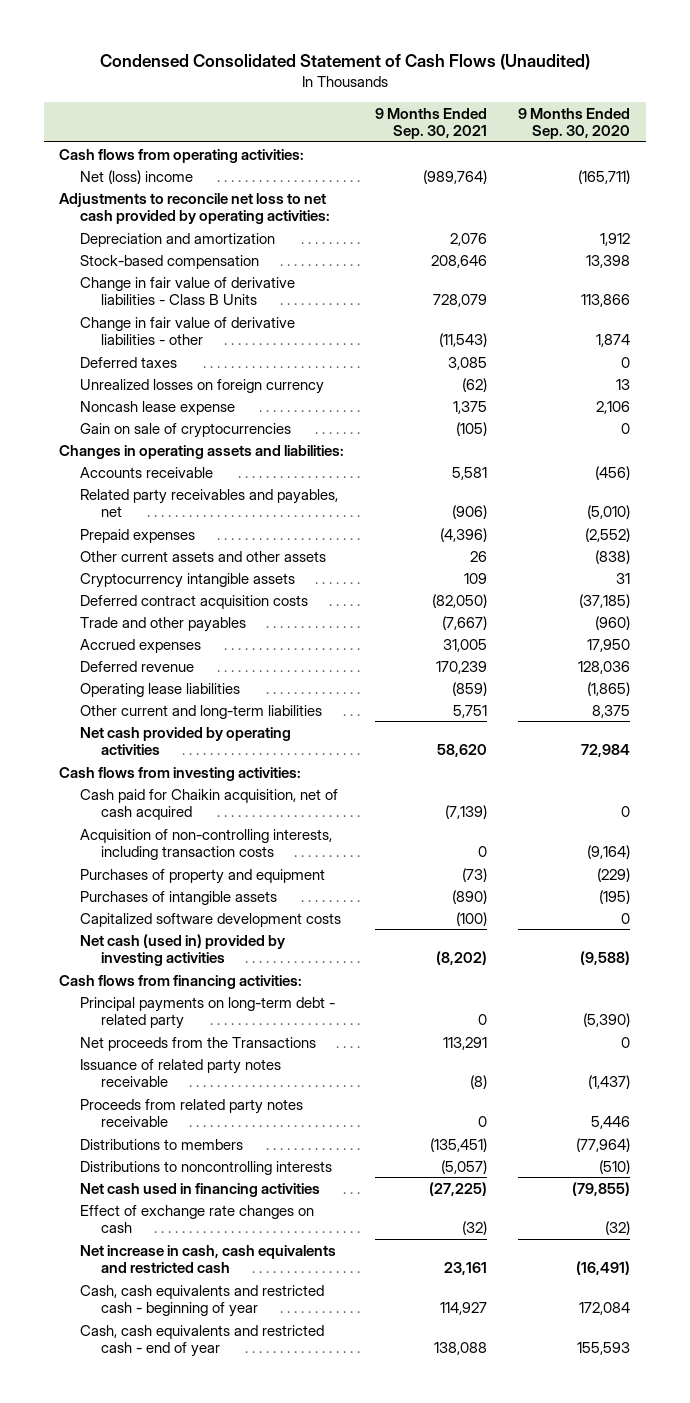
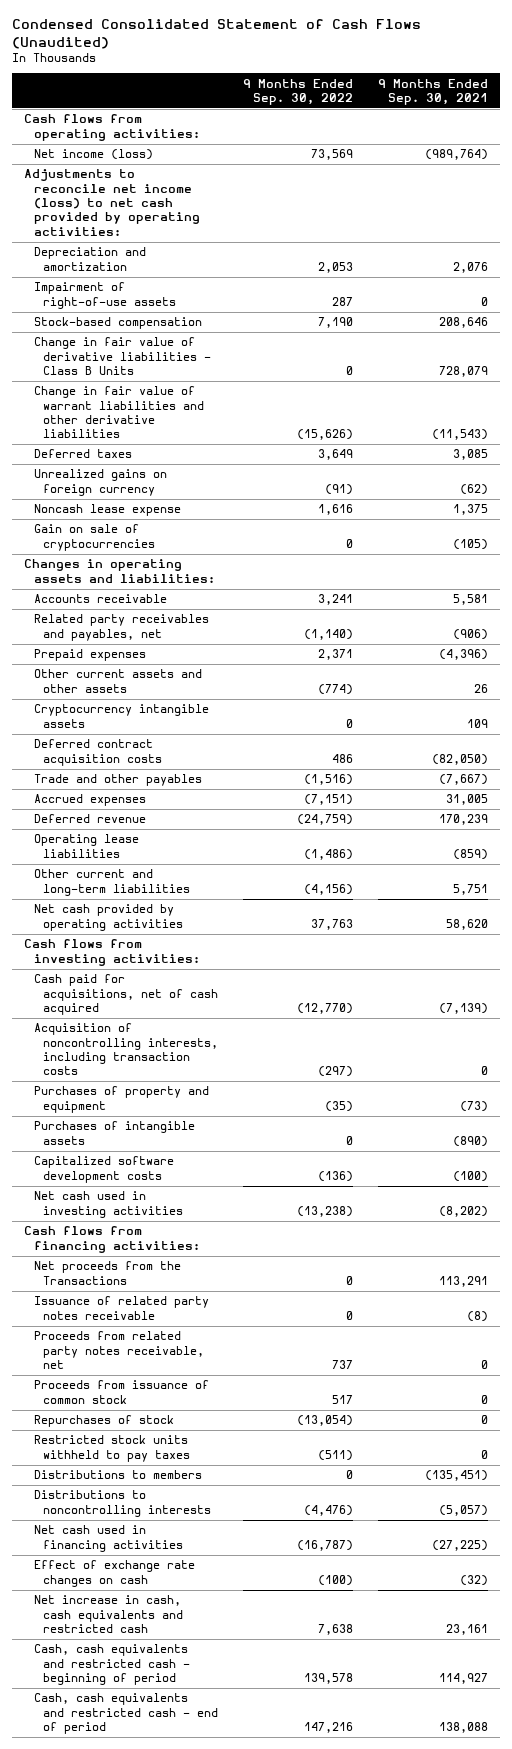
[518,107,631,139] 9 Months Ended Sep. 30, 2020 -> none
none -> [243,78,354,105] 9 Months Ended Sep. 30, 2022
[80,169,194,184] Net (loss) income -> [33,149,153,161] Net income (loss)
[59,192,331,224] Adjustments to reconcile net loss to net cash provided by operating activities: -> [24,169,200,236] Adjustments to reconcile net income (loss) to net cash provided by operating activities:
none -> [33,282,177,309] Impairment of right-of-use assets
[80,316,296,345] Change in fair value of derivative liabilities - other -> [33,386,205,439] Change in fair value of warrant liabilities and other derivative liabilities
[80,378,325,394] Unrealized losses on foreign currency -> [33,469,167,496] Unrealized gains on foreign currency
[80,788,339,820] Cash paid for Chaikin acquisition, net of cash acquired -> [33,974,219,1016] Cash paid for acquisitions, net of cash acquired
[80,828,333,860] Acquisition of non-controlling interests, including transaction costs -> [33,1023,219,1076] Acquisition of noncontrolling interests, including transaction costs
[80,933,286,966] Net cash (used in) provided by investing activities -> [33,1191,184,1218] Net cash used in investing activities
[80,996,336,1029] Principal payments on long-term debt - related party -> none
[80,1098,304,1127] Proceeds from related party notes receivable -> [33,1331,205,1370] Proceeds from related party notes receivable, net
none -> [33,1380,209,1404] Proceeds from issuance of common stock
none -> [33,1415,174,1428] Repurchases of stock
none -> [33,1435,191,1462] Restricted stock units withheld to pay taxes
[80,1284,325,1317] Cash, cash equivalents and restricted cash - beginning of year -> [33,1644,191,1686] Cash, cash equivalents and restricted cash - beginning of period
[80,1324,325,1357] Cash, cash equivalents and restricted cash - end of year -> [33,1693,219,1735] Cash, cash equivalents and restricted cash - end of period

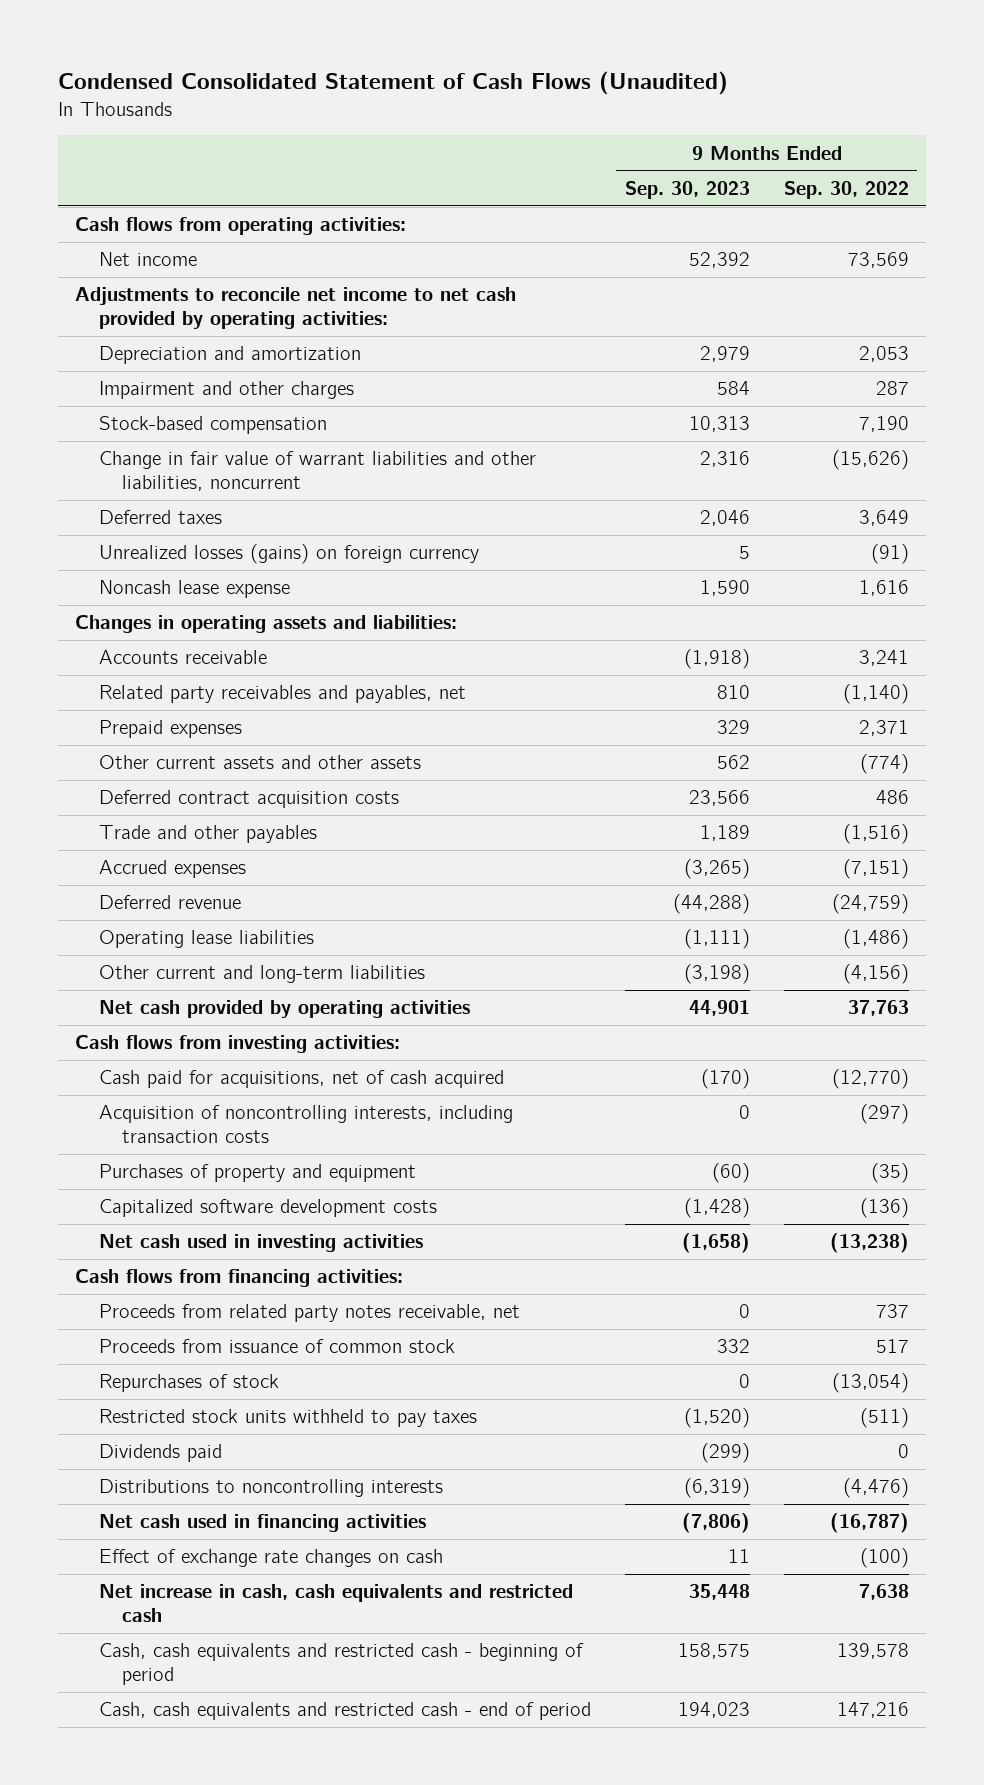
[377,78,488,105] 9 Months Ended Sep. 30, 2021 -> none
none -> [624,181,750,200] Sep. 30, 2023
[33,149,153,161] Net income (loss) -> [98,252,197,267] Net income
[24,169,200,236] Adjustments to reconcile net income (loss) to net cash provided by operating activities: -> [75,287,517,330] Adjustments to reconcile net income to net cash provided by operating activities:
[33,282,177,309] Impairment of right-of-use assets -> [98,381,354,400] Impairment and other charges
[33,337,212,376] Change in fair value of derivative liabilities - Class B Units -> none
[33,386,205,439] Change in fair value of warrant liabilities and other derivative liabilities -> [98,451,536,492] Change in fair value of warrant liabilities and other liabilities, noncurrent
[33,469,167,496] Unrealized gains on foreign currency -> [98,544,479,565] Unrealized losses (gains) on foreign currency
[33,524,156,551] Gain on sale of cryptocurrencies -> none
[33,704,209,728] Cryptocurrency intangible assets -> none
[33,1121,195,1145] Purchases of intangible assets -> none
[33,1261,181,1285] Net proceeds from the Transactions -> none
[33,1296,209,1320] Issuance of related party notes receivable -> none
[33,1470,202,1480] Distributions to members -> none
none -> [98,1444,222,1463] Dividends paid

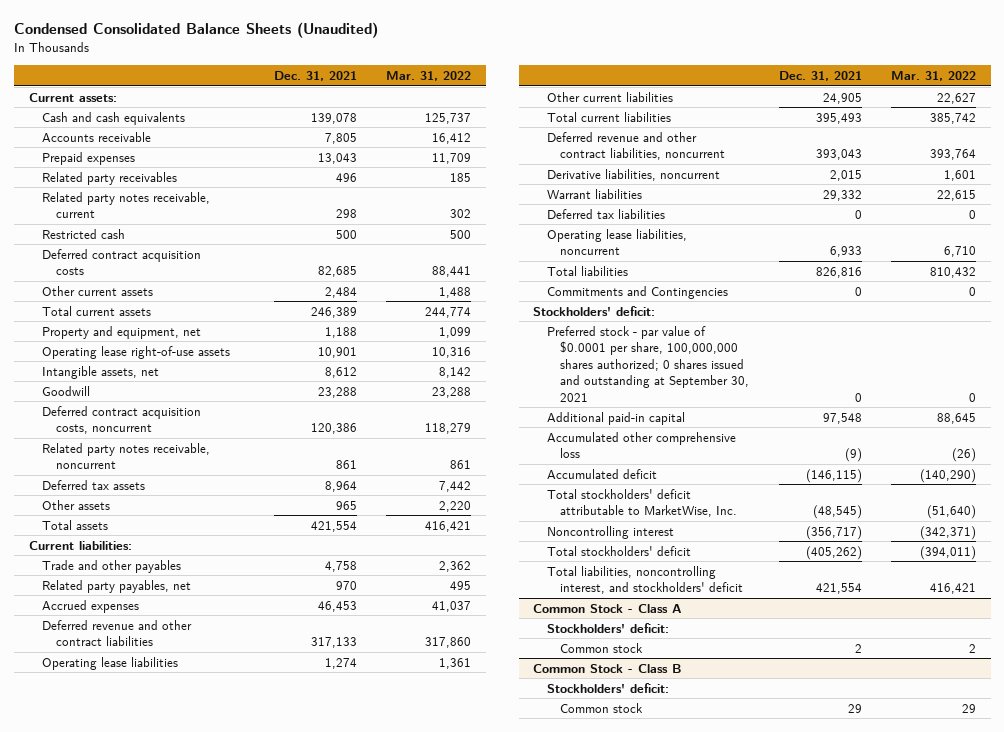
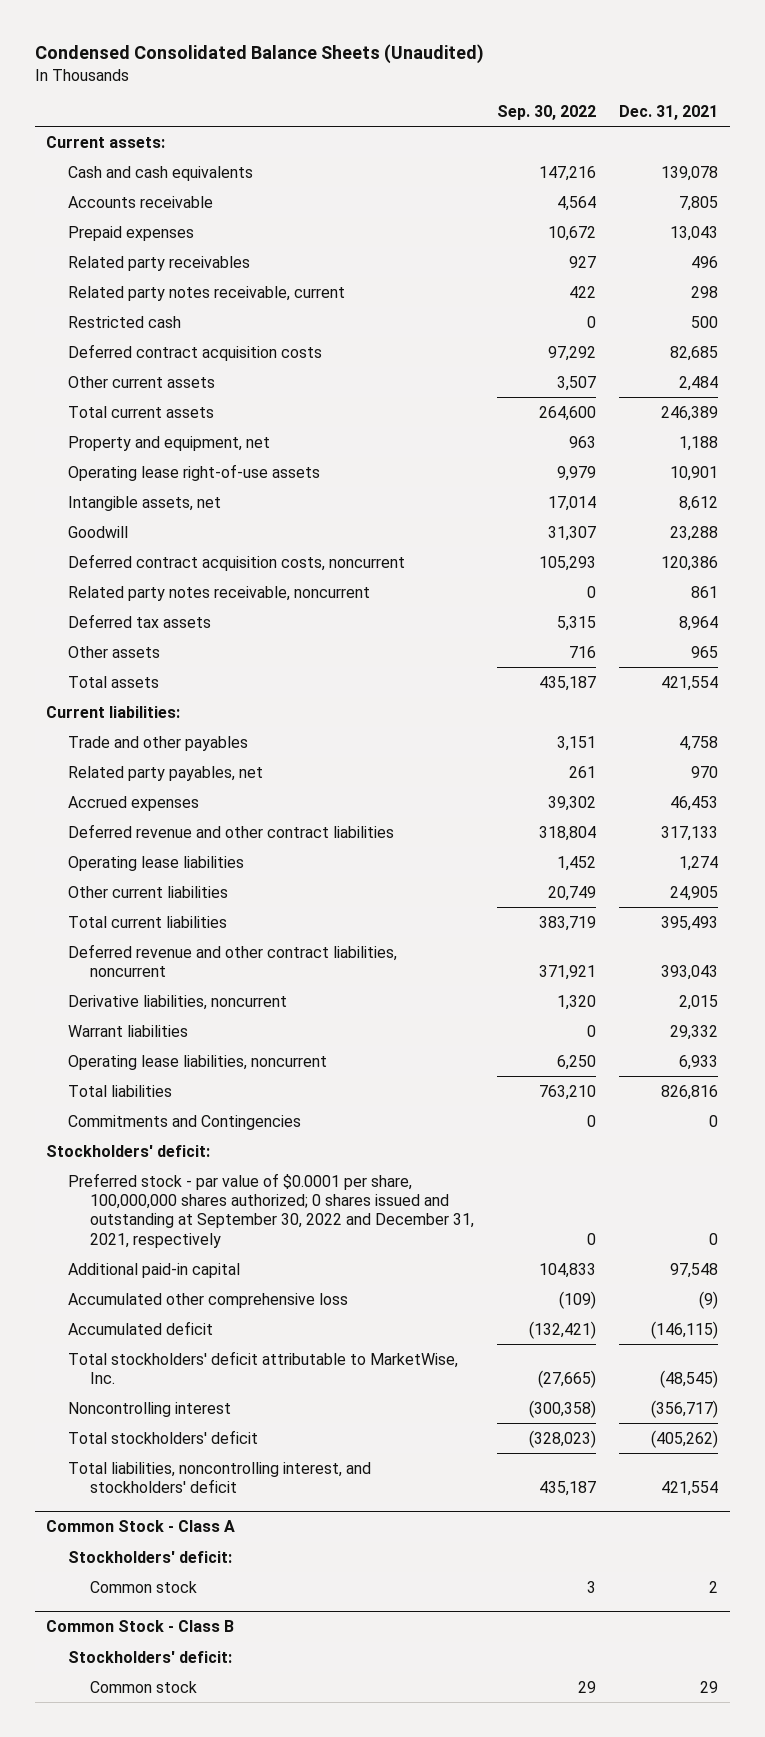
[386,71,472,82] Mar. 31, 2022 -> none
none -> [497,104,597,120] Sep. 30, 2022
[546,208,665,219] Deferred tax liabilities -> none
[546,325,750,402] Preferred stock - par value of $0.0001 per share, 100,000,000 shares authorized; 0 shares issued and outstanding at September 30, 2021 -> [68,1172,475,1248] Preferred stock - par value of $0.0001 per share, 100,000,000 shares authorized; 0 shares issued and outstanding at September 30, 2022 and December 31, 2021, respectively

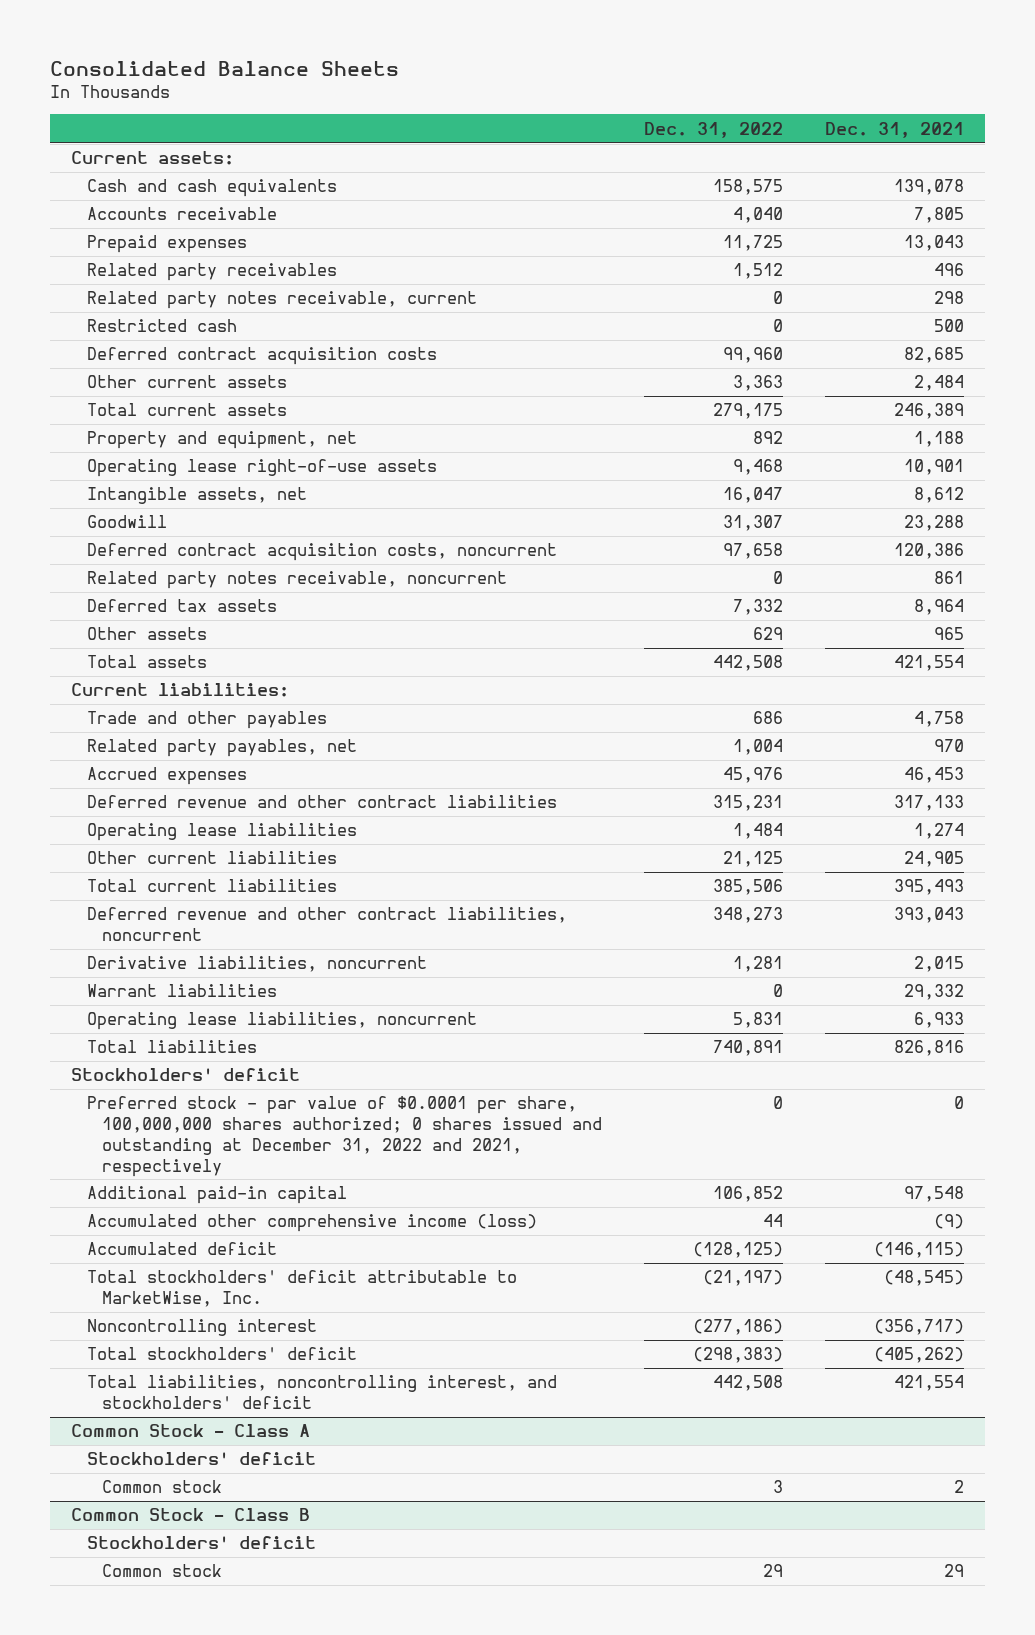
[34,44,484,65] Condensed Consolidated Balance Sheets (Unaudited) -> [49,60,399,76] Consolidated Balance Sheets
[497,104,597,120] Sep. 30, 2022 -> none
none -> [644,121,784,138] Dec. 31, 2022
[68,1114,302,1130] Commitments and Contingencies -> none
[46,1144,211,1157] Stockholders' deficit: -> [70,1068,300,1082] Stockholders' deficit
[68,1172,475,1248] Preferred stock - par value of $0.0001 per share, 100,000,000 shares authorized; 0 shares issued and outstanding at September 30, 2022 and December 31, 2021, respectively -> [86,1096,603,1177] Preferred stock - par value of $0.0001 per share, 100,000,000 shares authorized; 0 shares issued and outstanding at December 31, 2022 and 2021, respectively
[68,1292,349,1308] Accumulated other comprehensive loss -> [86,1214,537,1233] Accumulated other comprehensive income (loss)
[68,1550,233,1563] Stockholders' deficit: -> [86,1452,316,1466] Stockholders' deficit
[68,1650,233,1663] Stockholders' deficit: -> [86,1536,316,1550] Stockholders' deficit

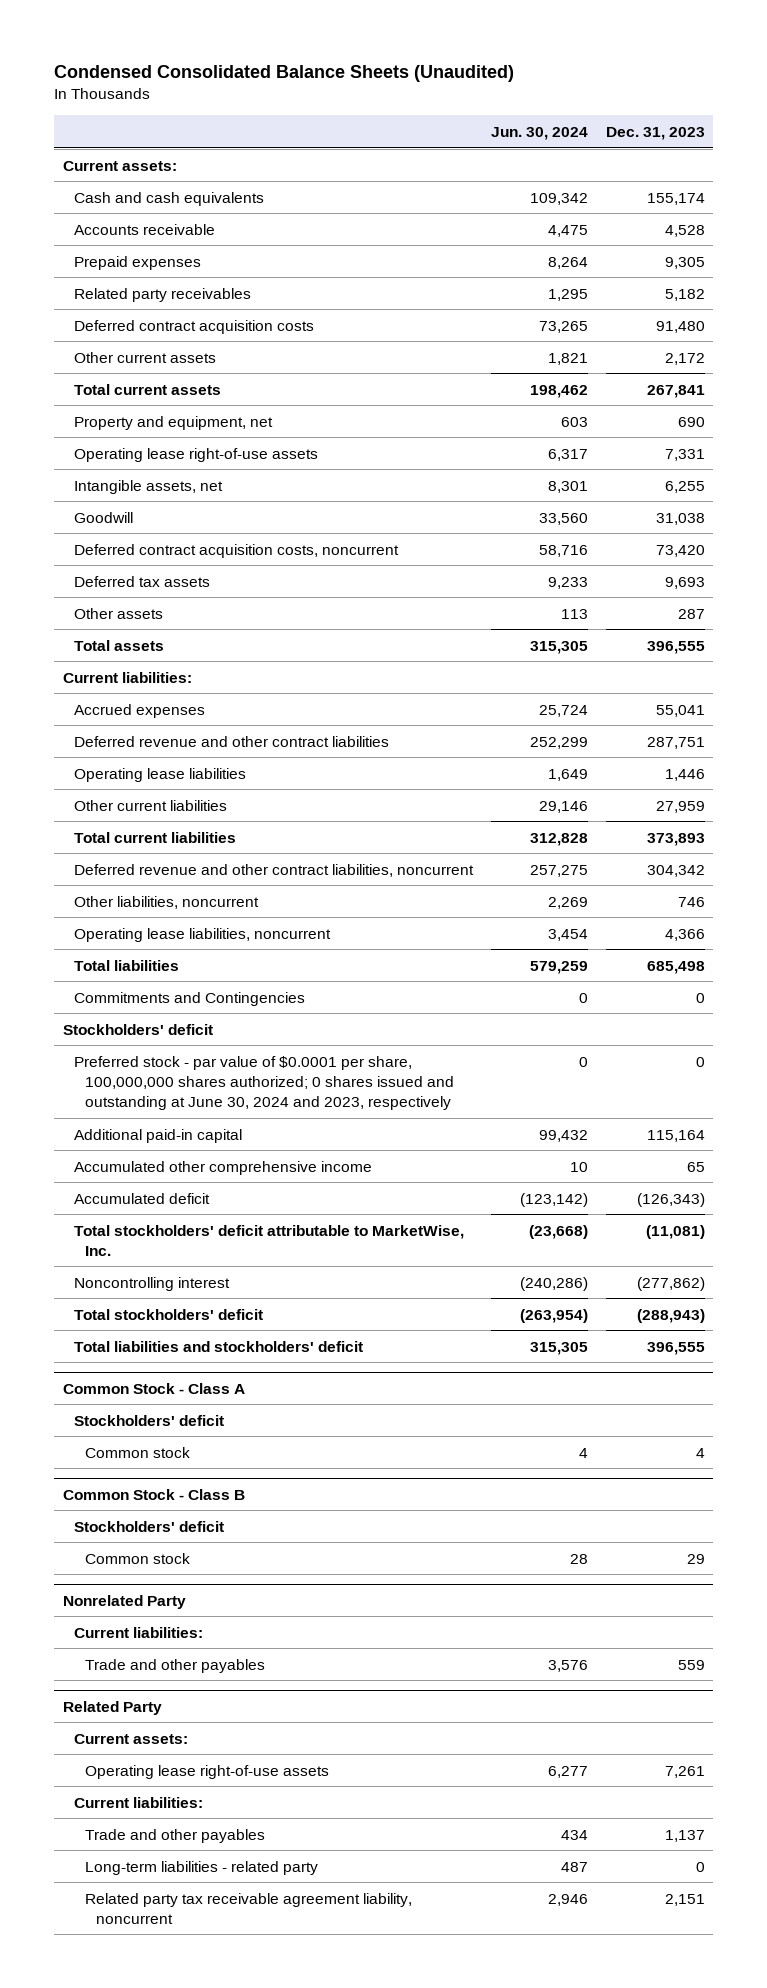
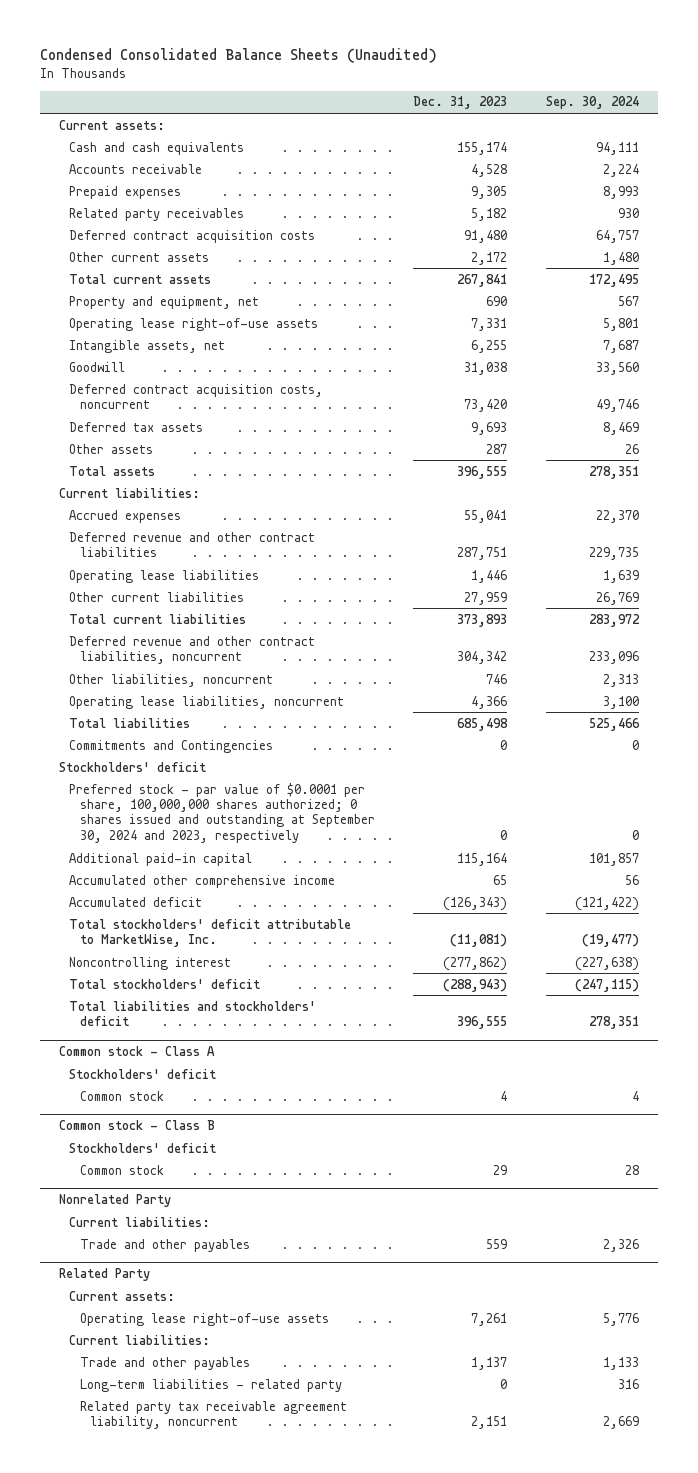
[490,126,588,140] Jun. 30, 2024 -> none
none -> [546,96,640,110] Sep. 30, 2024
[73,1055,455,1110] Preferred stock - par value of $0.0001 per share, 100,000,000 shares authorized; 0 shares issued and outstanding at June 30, 2024 and 2023, respectively -> [69,782,375,843] Preferred stock - par value of $0.0001 per share, 100,000,000 shares authorized; 0 shares issued and outstanding at September 30, 2024 and 2023, respectively
[62,1382,245,1394] Common Stock - Class A -> [59,1046,216,1057] Common stock - Class A
[62,1488,245,1500] Common Stock - Class B -> [59,1120,216,1131] Common stock - Class B

